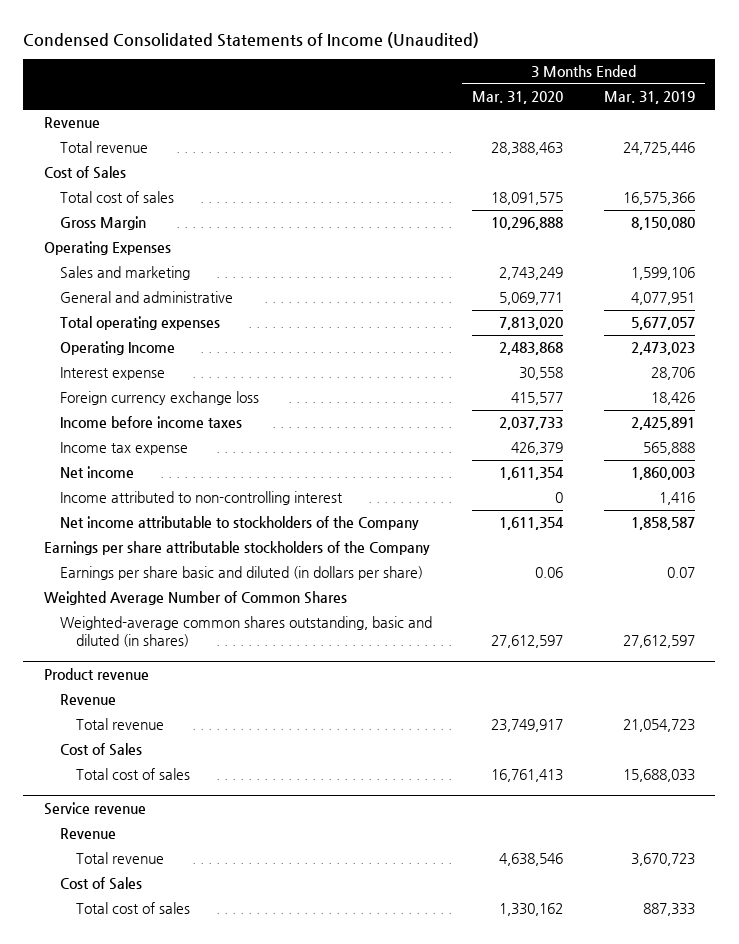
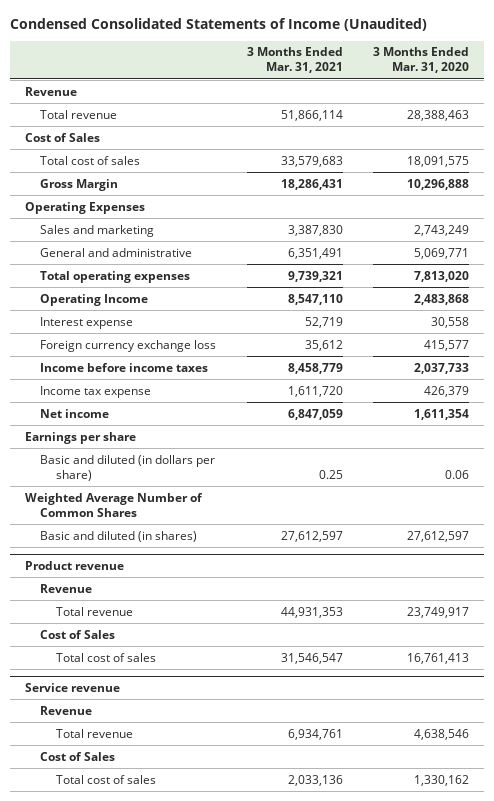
[604,91,696,105] Mar. 31, 2019 -> none
none -> [246,47,343,74] 3 Months Ended Mar. 31, 2021
[59,491,343,506] Income attributed to non-controlling interest -> none
[59,516,419,531] Net income attributable to stockholders of the Company -> none
[43,541,430,556] Earnings per share attributable stockholders of the Company -> [25,431,137,444] Earnings per share
[59,566,423,581] Earnings per share basic and diluted (in dollars per share) -> [40,454,216,481] Basic and diluted (in dollars per share)
[59,616,432,648] Weighted-average common shares outstanding, basic and diluted (in shares) -> [40,530,198,542] Basic and diluted (in shares)

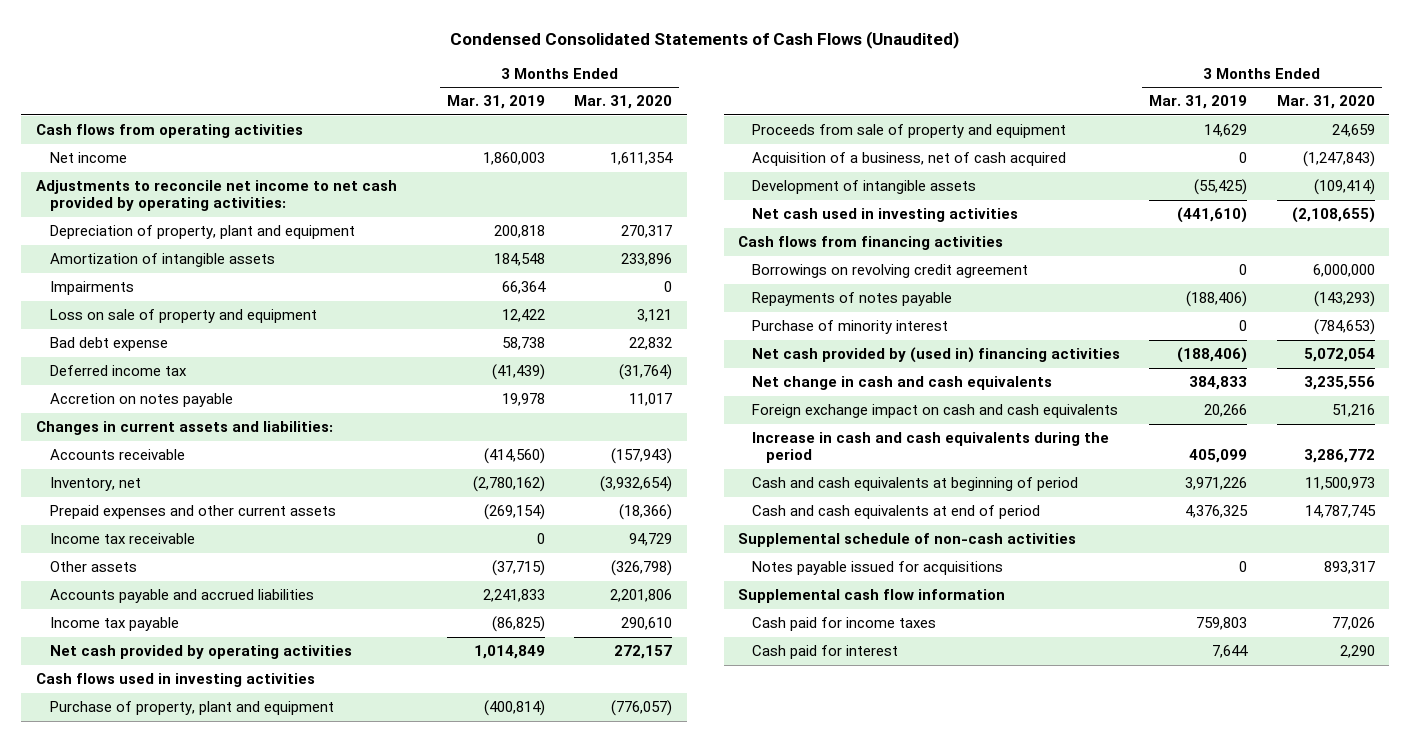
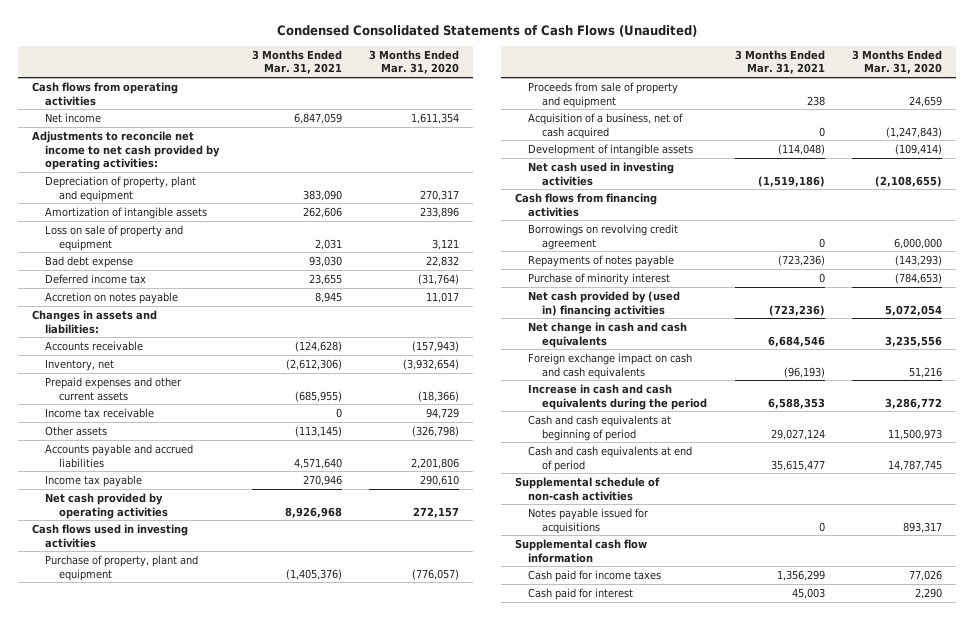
[447,95,546,110] Mar. 31, 2019 -> none
none -> [251,49,342,75] 3 Months Ended Mar. 31, 2021
[49,281,134,296] Impairments -> none
[35,421,333,436] Changes in current assets and liabilities: -> [31,309,157,334] Changes in assets and liabilities:

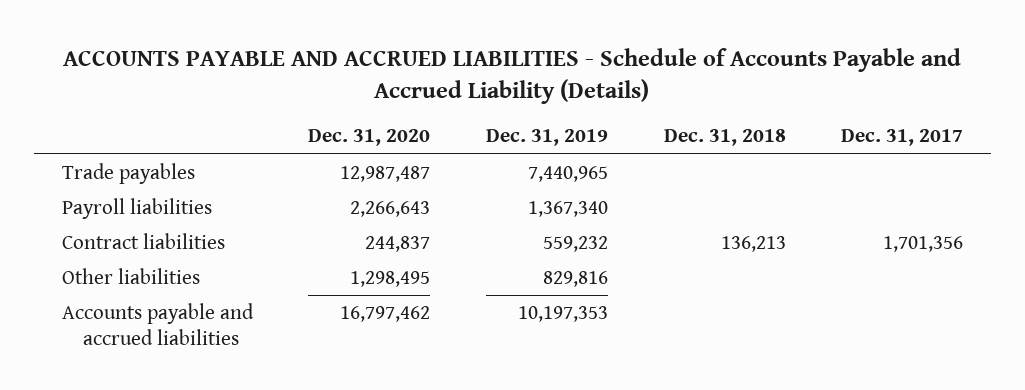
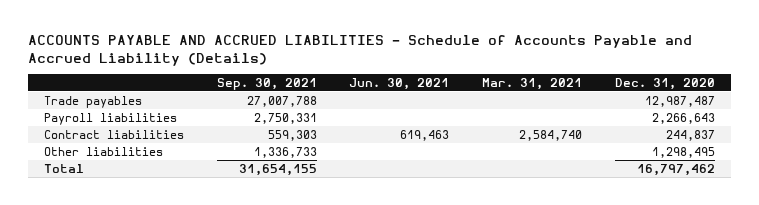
[485,129,608,147] Dec. 31, 2019 -> none
[663,129,786,147] Dec. 31, 2018 -> none
[841,129,964,147] Dec. 31, 2017 -> none
none -> [216,77,317,90] Sep. 30, 2021
none -> [349,77,450,90] Jun. 30, 2021
none -> [482,77,583,90] Mar. 31, 2021
[61,303,254,345] Accounts payable and accrued liabilities -> [43,163,84,173] Total

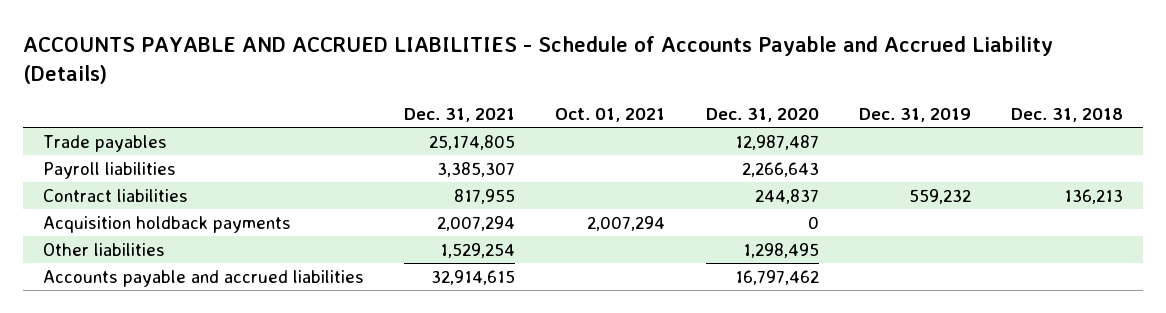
[216,77,317,90] Sep. 30, 2021 -> none
[349,77,450,90] Jun. 30, 2021 -> none
[482,77,583,90] Mar. 31, 2021 -> none
none -> [404,108,516,123] Dec. 31, 2021
none -> [555,108,666,123] Oct. 01, 2021
none -> [858,108,971,123] Dec. 31, 2019
none -> [1010,108,1123,123] Dec. 31, 2018
none -> [43,216,292,234] Acquisition holdback payments
[43,163,84,173] Total -> [43,270,365,288] Accounts payable and accrued liabilities

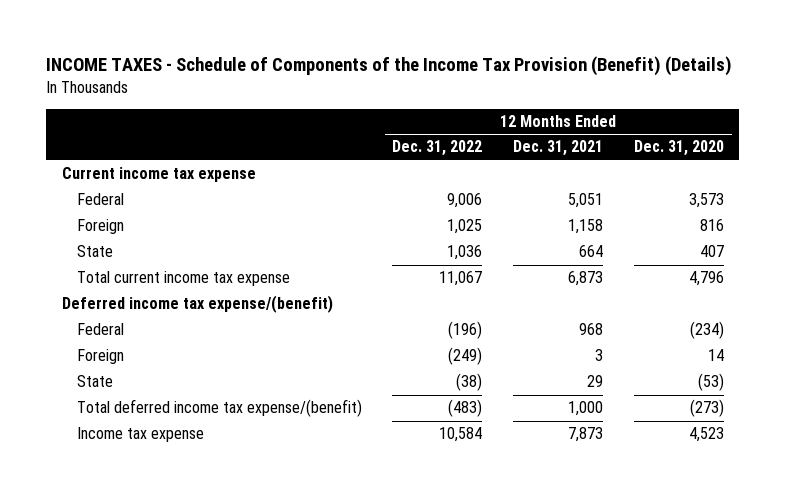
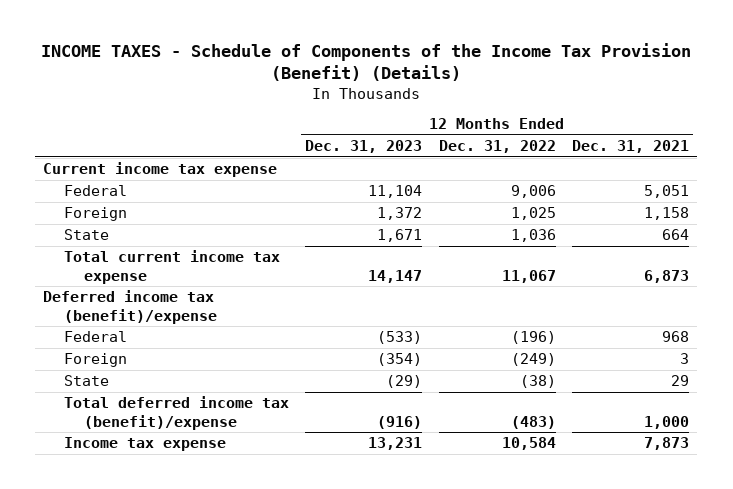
[633,140,724,157] Dec. 31, 2020 -> none
none -> [305,140,423,154] Dec. 31, 2023
[61,295,333,314] Deferred income tax expense/(benefit) -> [43,290,217,324] Deferred income tax (benefit)/expense
[76,399,362,418] Total deferred income tax expense/(benefit) -> [63,396,289,430] Total deferred income tax (benefit)/expense

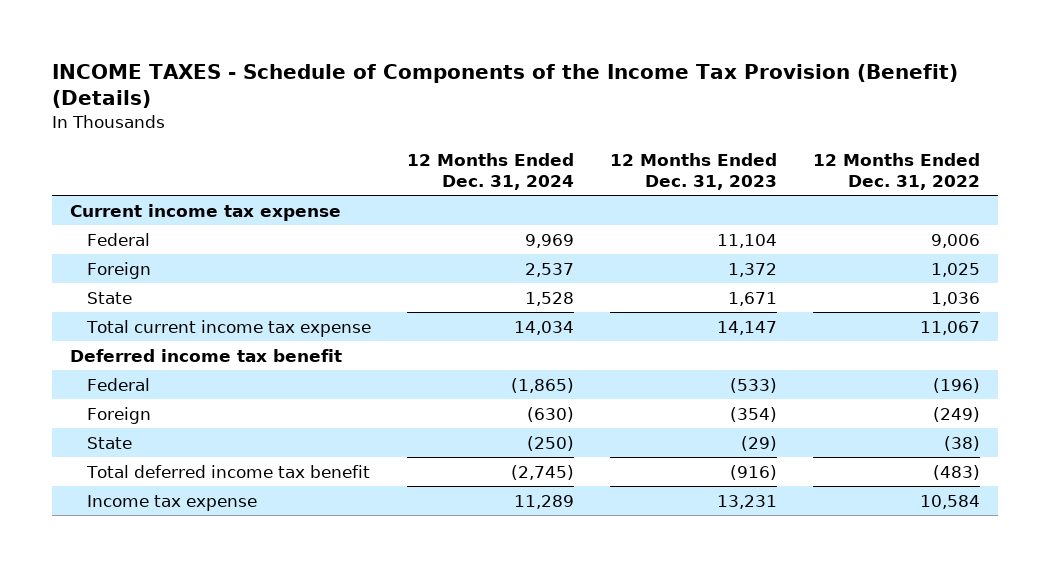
[572,140,690,154] Dec. 31, 2021 -> none
none -> [406,153,574,190] 12 Months Ended Dec. 31, 2024
[43,290,217,324] Deferred income tax (benefit)/expense -> [70,348,343,362] Deferred income tax benefit
[63,396,289,430] Total deferred income tax (benefit)/expense -> [85,464,370,478] Total deferred income tax benefit

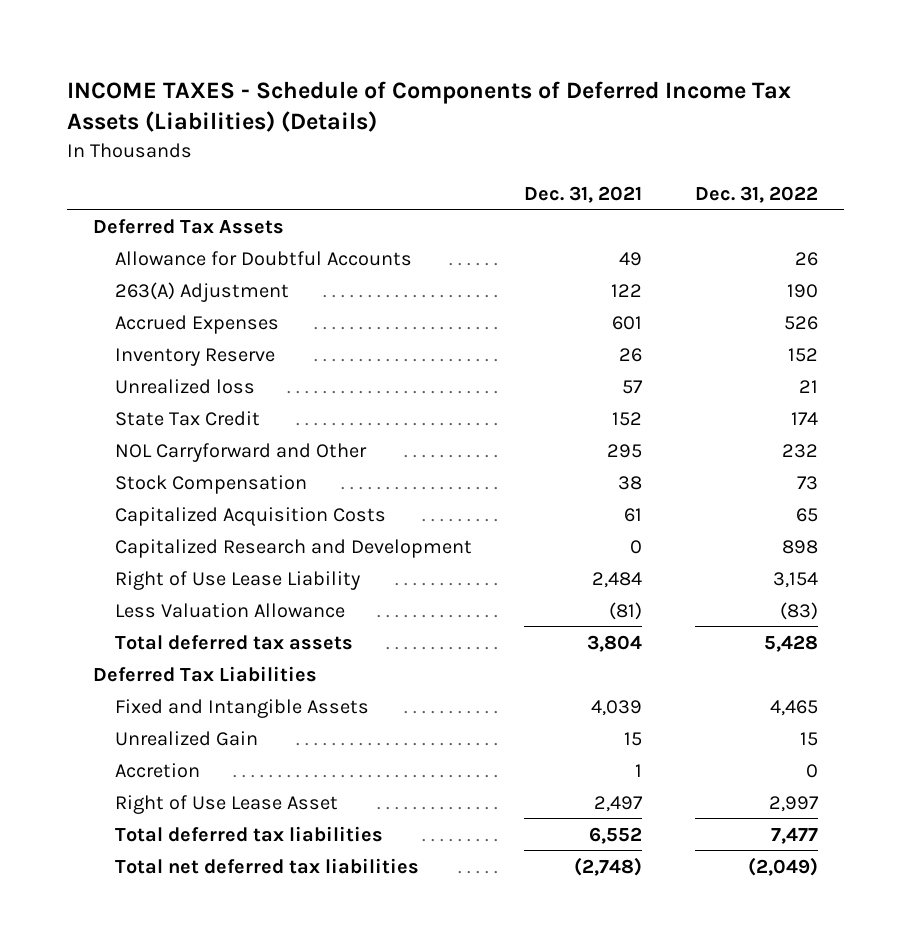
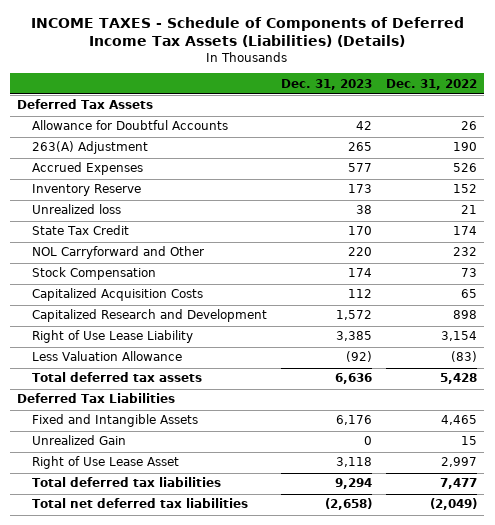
[524,185,643,203] Dec. 31, 2021 -> none
none -> [280,78,372,90] Dec. 31, 2023
[114,762,200,778] Accretion -> none

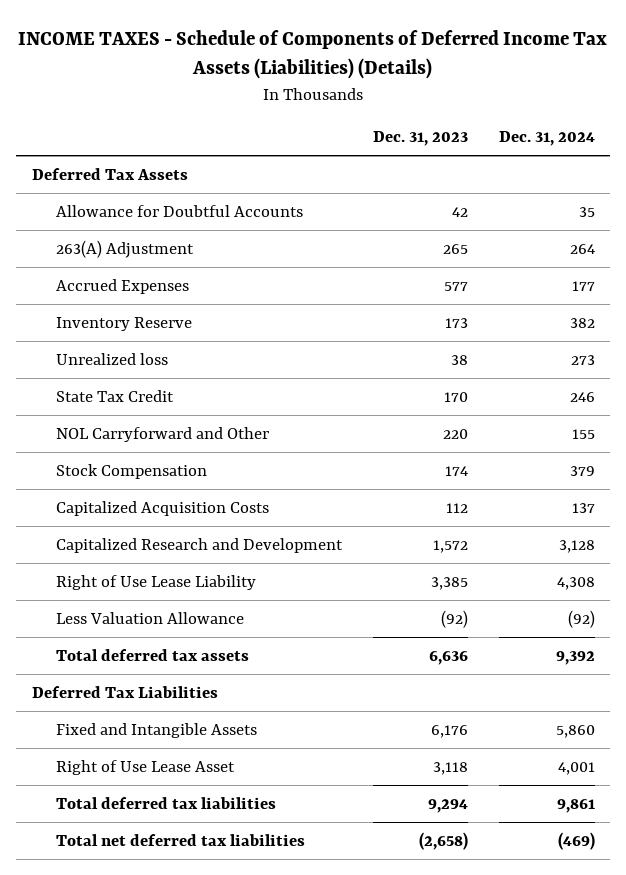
[386,78,478,90] Dec. 31, 2022 -> none
none -> [498,131,595,147] Dec. 31, 2024
[31,435,126,446] Unrealized Gain -> none

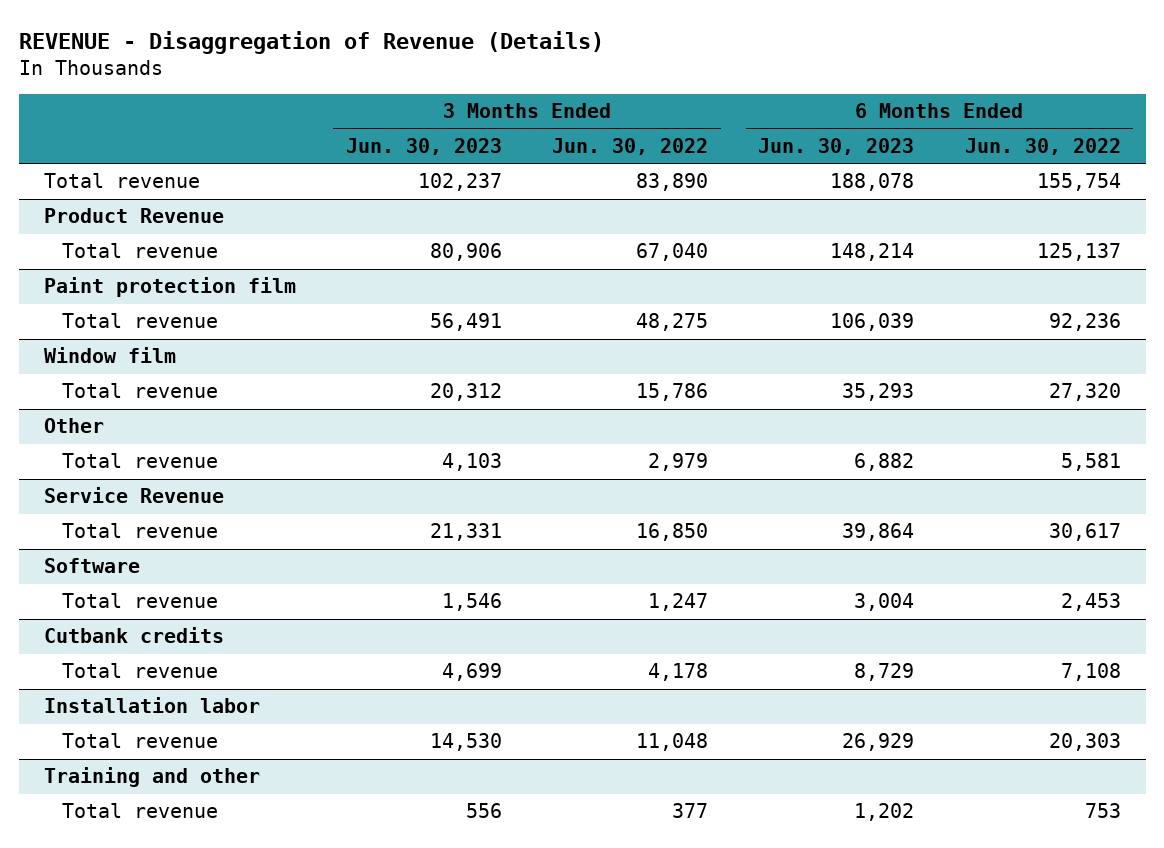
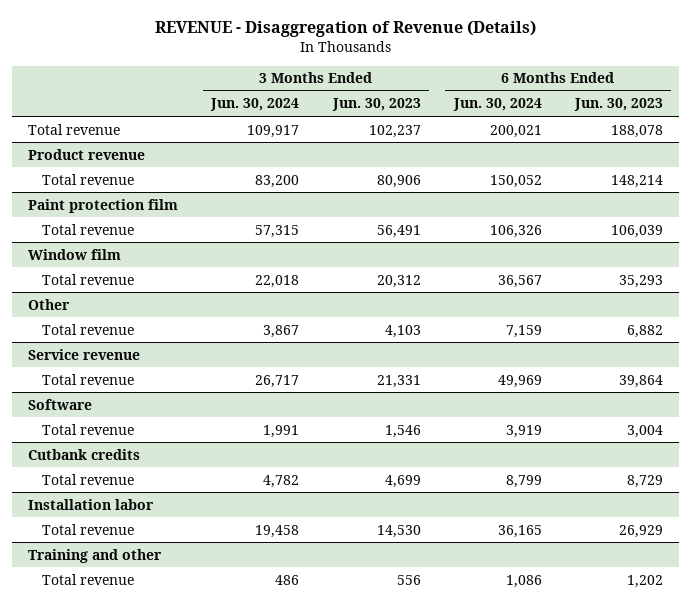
[552,137,709,155] Jun. 30, 2022 -> none
[964,137,1121,155] Jun. 30, 2022 -> none
none -> [210,98,300,112] Jun. 30, 2024
none -> [452,98,542,112] Jun. 30, 2024
[43,208,224,224] Product Revenue -> [28,148,146,160] Product revenue
[43,487,224,504] Service Revenue -> [28,348,141,360] Service revenue

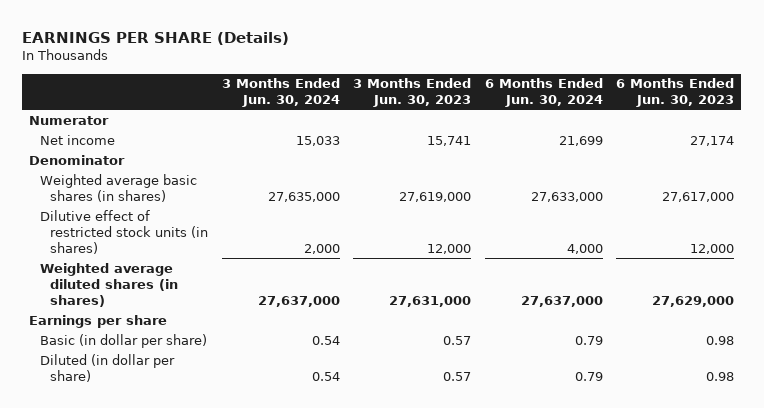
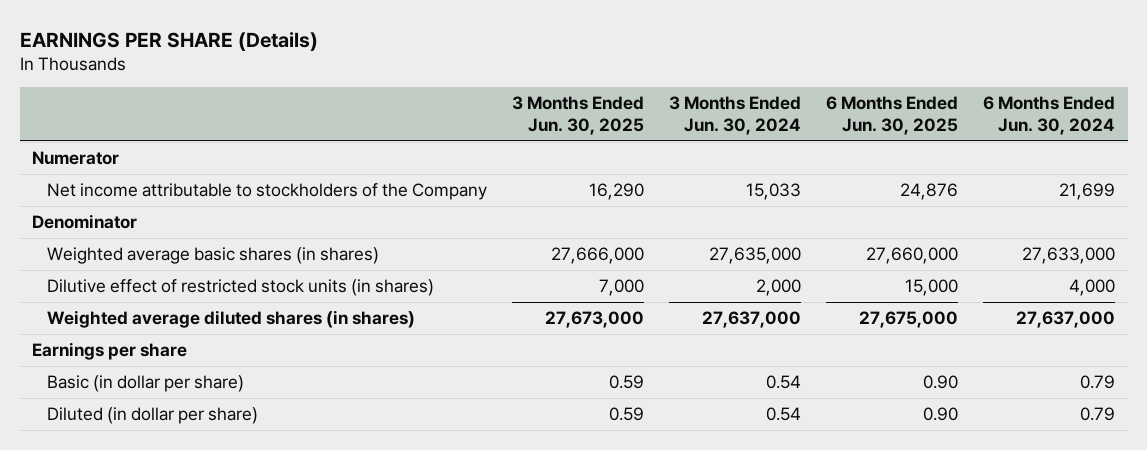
[353,78,472,108] 3 Months Ended Jun. 30, 2023 -> none
[616,78,735,108] 6 Months Ended Jun. 30, 2023 -> none
none -> [512,96,645,135] 3 Months Ended Jun. 30, 2025
none -> [826,96,959,135] 6 Months Ended Jun. 30, 2025
[39,134,115,145] Net income -> [47,183,488,201] Net income attributable to stockholders of the Company

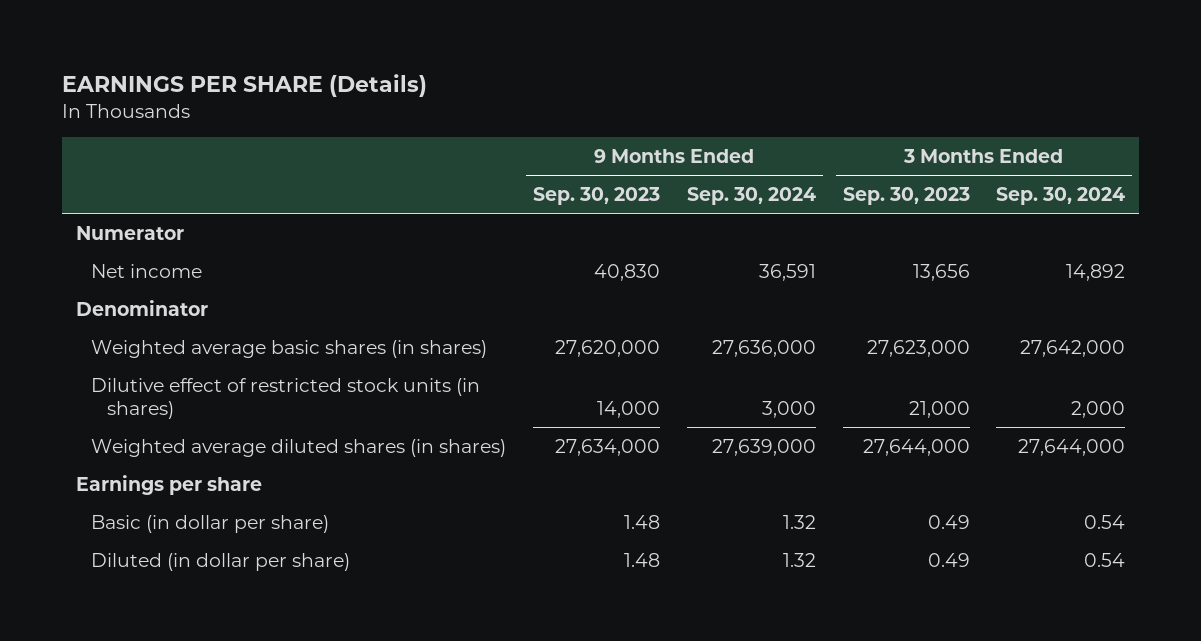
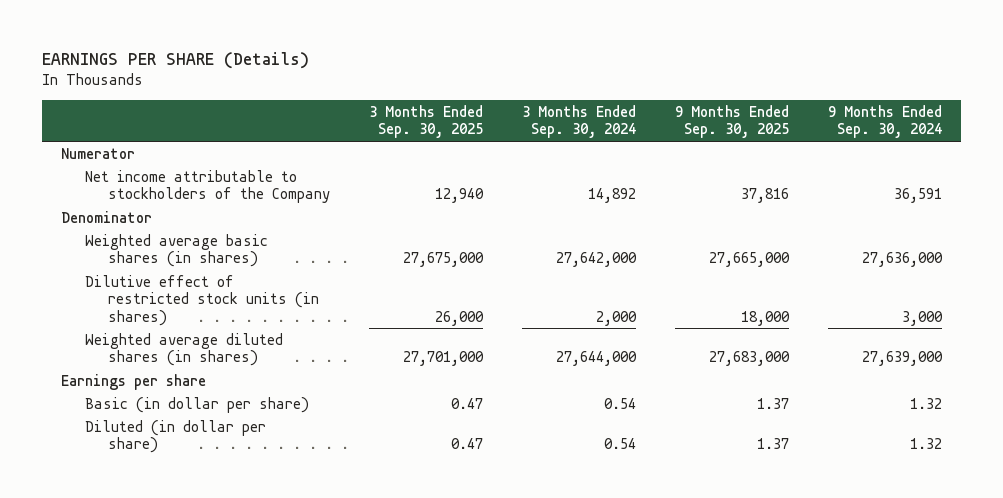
[533,187,661,206] Sep. 30, 2023 -> none
[842,187,970,206] Sep. 30, 2023 -> none
none -> [368,105,483,139] 3 Months Ended Sep. 30, 2025
none -> [674,105,789,139] 9 Months Ended Sep. 30, 2025
[91,263,203,278] Net income -> [84,169,330,204] Net income attributable to stockholders of the Company

